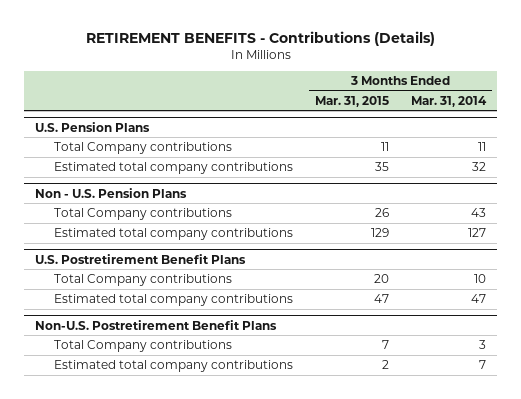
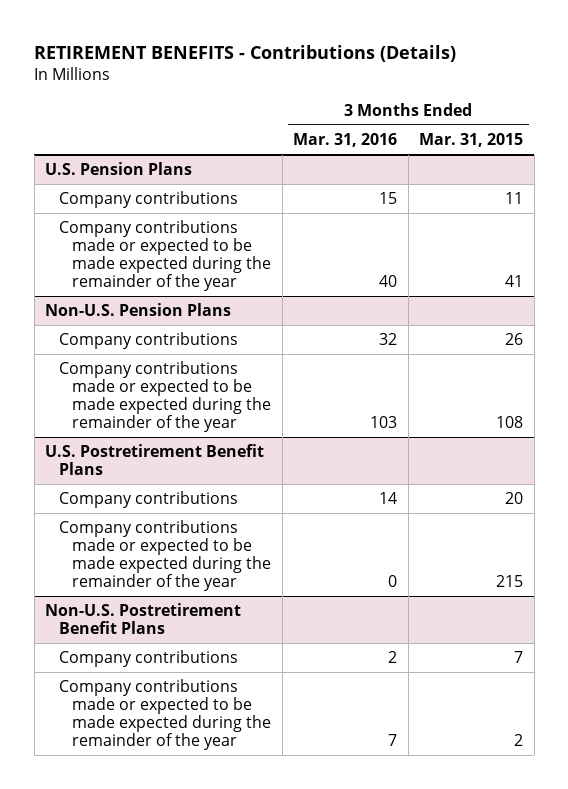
[411,95,488,107] Mar. 31, 2014 -> none
none -> [293,132,398,147] Mar. 31, 2016
[53,161,293,174] Estimated total company contributions -> none
[53,227,293,240] Estimated total company contributions -> none
[53,141,232,154] Total Company contributions -> [58,191,238,209] Company contributions
none -> [58,220,272,292] Company contributions made or expected to be made expected during the remainder of the year
[35,187,188,198] Non - U.S. Pension Plans -> [45,303,232,317] Non-U.S. Pension Plans
[53,207,232,220] Total Company contributions -> [58,332,238,350] Company contributions
none -> [58,361,272,433] Company contributions made or expected to be made expected during the remainder of the year
[53,293,293,306] Estimated total company contributions -> none
[53,273,232,286] Total Company contributions -> [58,491,238,509] Company contributions
none -> [58,520,272,592] Company contributions made or expected to be made expected during the remainder of the year
[53,339,232,352] Total Company contributions -> [58,650,238,668] Company contributions
[53,359,293,372] Estimated total company contributions -> [58,679,272,751] Company contributions made or expected to be made expected during the remainder of the year

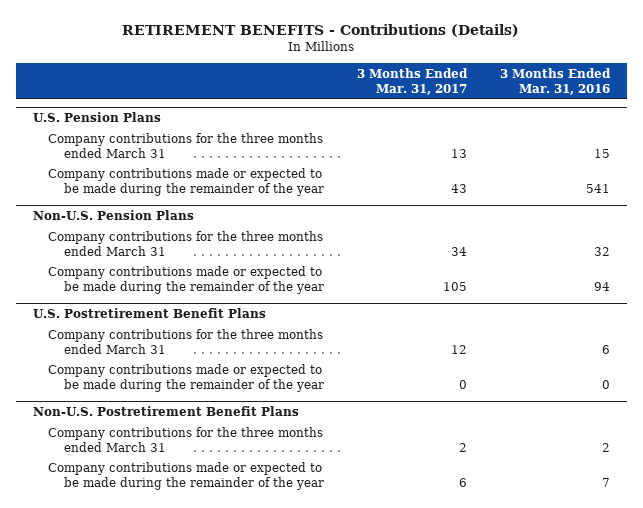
[419,132,524,147] Mar. 31, 2015 -> none
none -> [357,67,469,95] 3 Months Ended Mar. 31, 2017
[58,191,238,209] Company contributions -> [48,132,324,158] Company contributions for the three months ended March 31
[58,220,272,292] Company contributions made or expected to be made expected during the remainder of the year -> [48,167,325,196] Company contributions made or expected to be made during the remainder of the year
[379,275,398,288] 40 -> [586,183,611,193] 541
[58,332,238,350] Company contributions -> [48,230,324,256] Company contributions for the three months ended March 31
[58,361,272,433] Company contributions made or expected to be made expected during the remainder of the year -> [48,265,325,294] Company contributions made or expected to be made during the remainder of the year
[370,416,398,429] 103 -> [594,281,611,291] 94
[58,491,238,509] Company contributions -> [48,328,324,354] Company contributions for the three months ended March 31
[379,492,398,505] 14 -> [602,344,611,354] 6
[58,520,272,592] Company contributions made or expected to be made expected during the remainder of the year -> [48,363,325,392] Company contributions made or expected to be made during the remainder of the year
[58,650,238,668] Company contributions -> [48,426,324,452] Company contributions for the three months ended March 31
[58,679,272,751] Company contributions made or expected to be made expected during the remainder of the year -> [48,461,325,490] Company contributions made or expected to be made during the remainder of the year

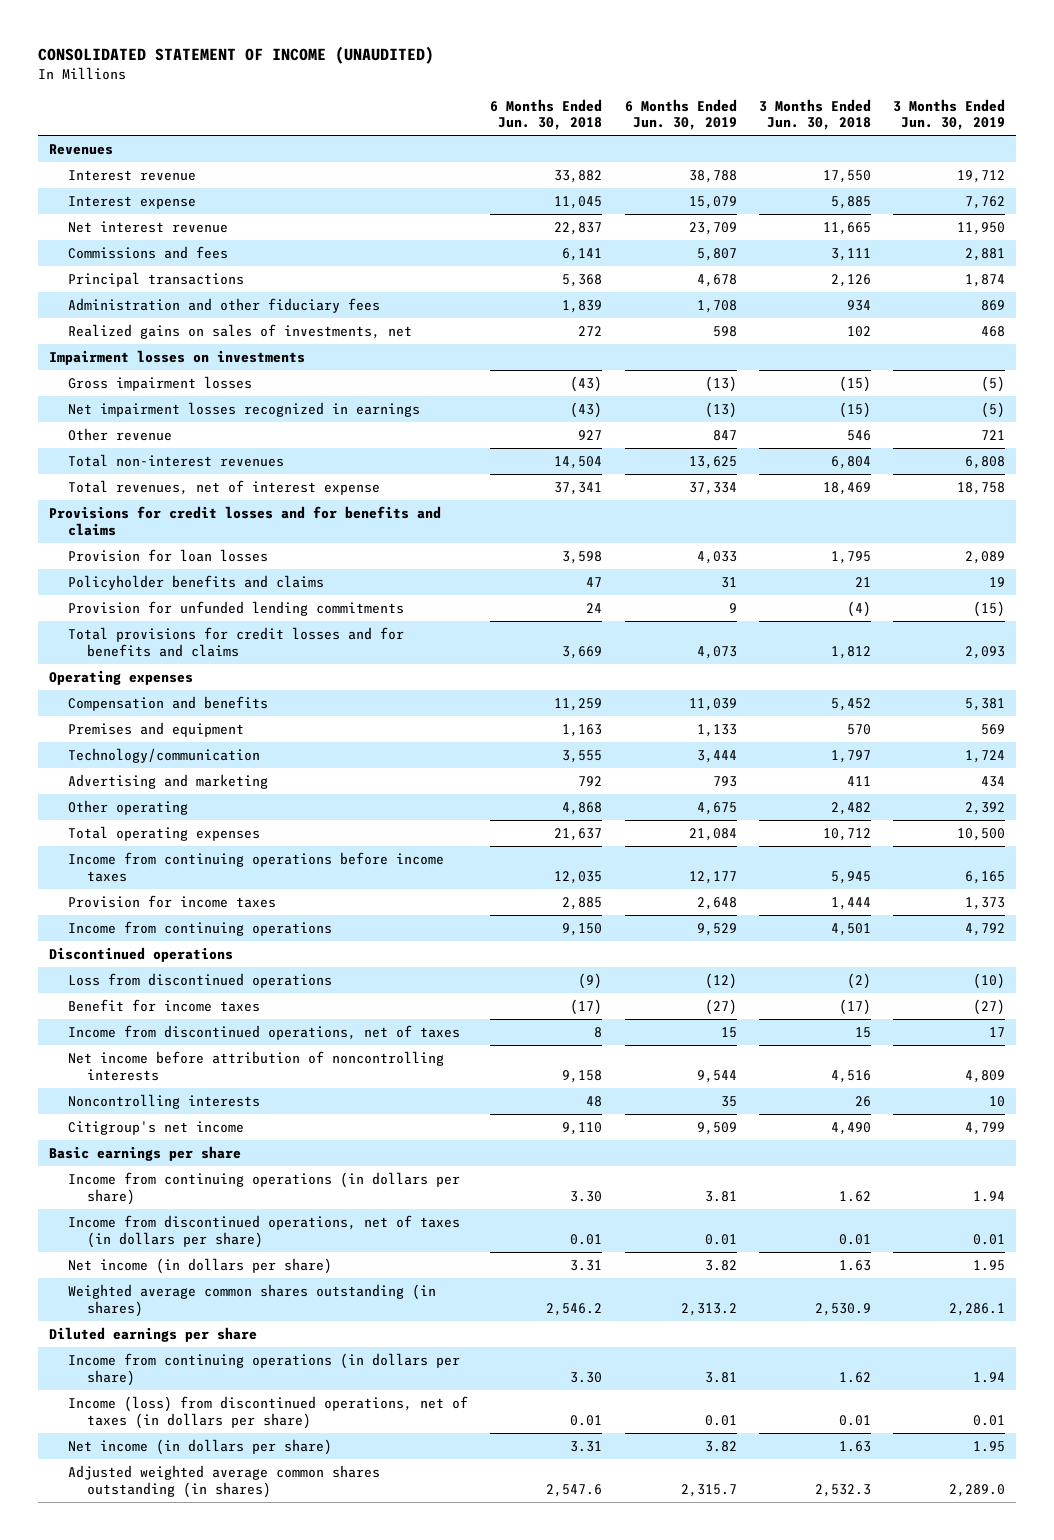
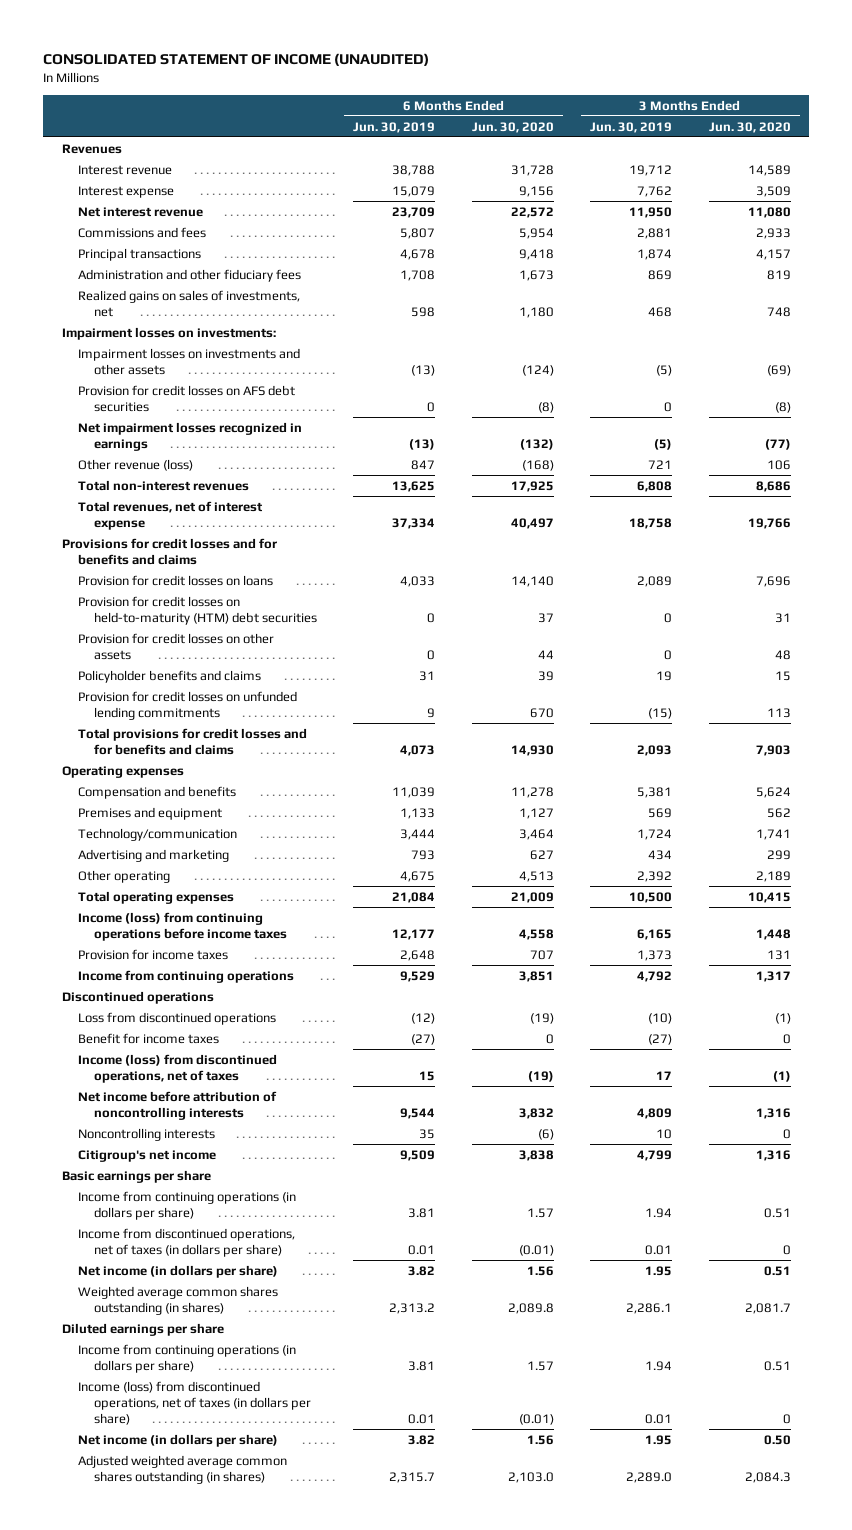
[490,98,603,131] 6 Months Ended Jun. 30, 2018 -> none
[758,98,871,131] 3 Months Ended Jun. 30, 2018 -> none
none -> [471,121,554,133] Jun. 30, 2020
none -> [708,121,791,133] Jun. 30, 2020
[48,349,305,365] Impairment losses on investments -> [61,326,276,340] Impairment losses on investments:
[68,375,253,391] Gross impairment losses -> [77,347,300,375] Impairment losses on investments and other assets
none -> [77,384,295,412] Provision for credit losses on AFS debt securities
[68,427,173,441] Other revenue -> [77,458,193,471] Other revenue (loss)
[68,548,269,562] Provision for loan losses -> [77,574,273,586] Provision for credit losses on loans
none -> [77,595,317,625] Provision for credit losses on held-to-maturity (HTM) debt securities
none -> [77,632,274,660] Provision for credit losses on other assets
[68,600,405,616] Provision for unfunded lending commitments -> [77,690,297,720] Provision for credit losses on unfunded lending commitments
[68,851,445,882] Income from continuing operations before income taxes -> [77,911,287,941] Income (loss) from continuing operations before income taxes
[68,1024,461,1040] Income from discontinued operations, net of taxes -> [77,1053,277,1083] Income (loss) from discontinued operations, net of taxes

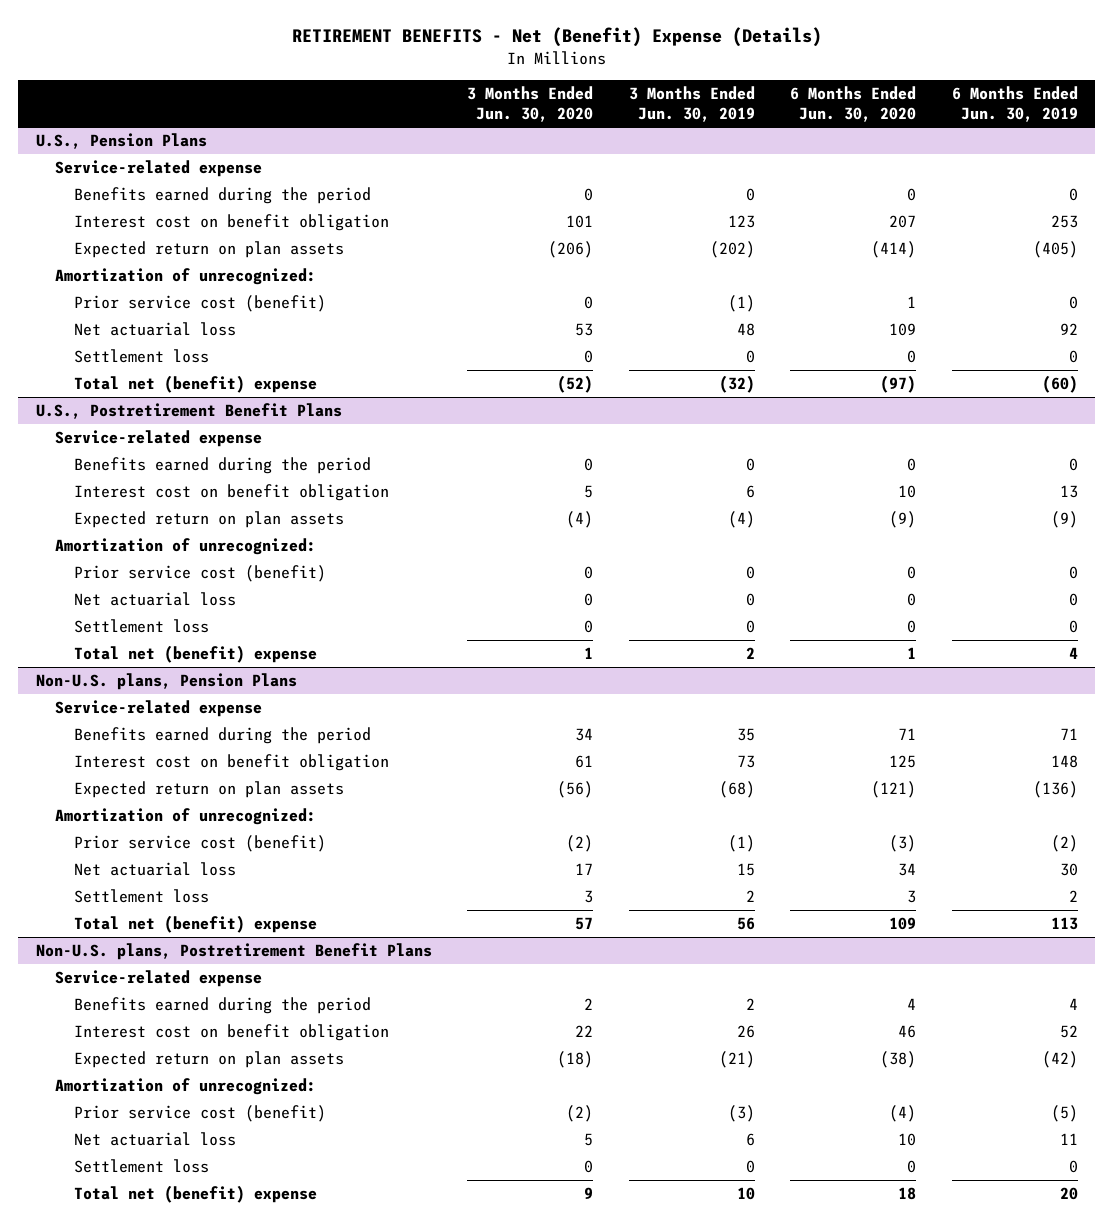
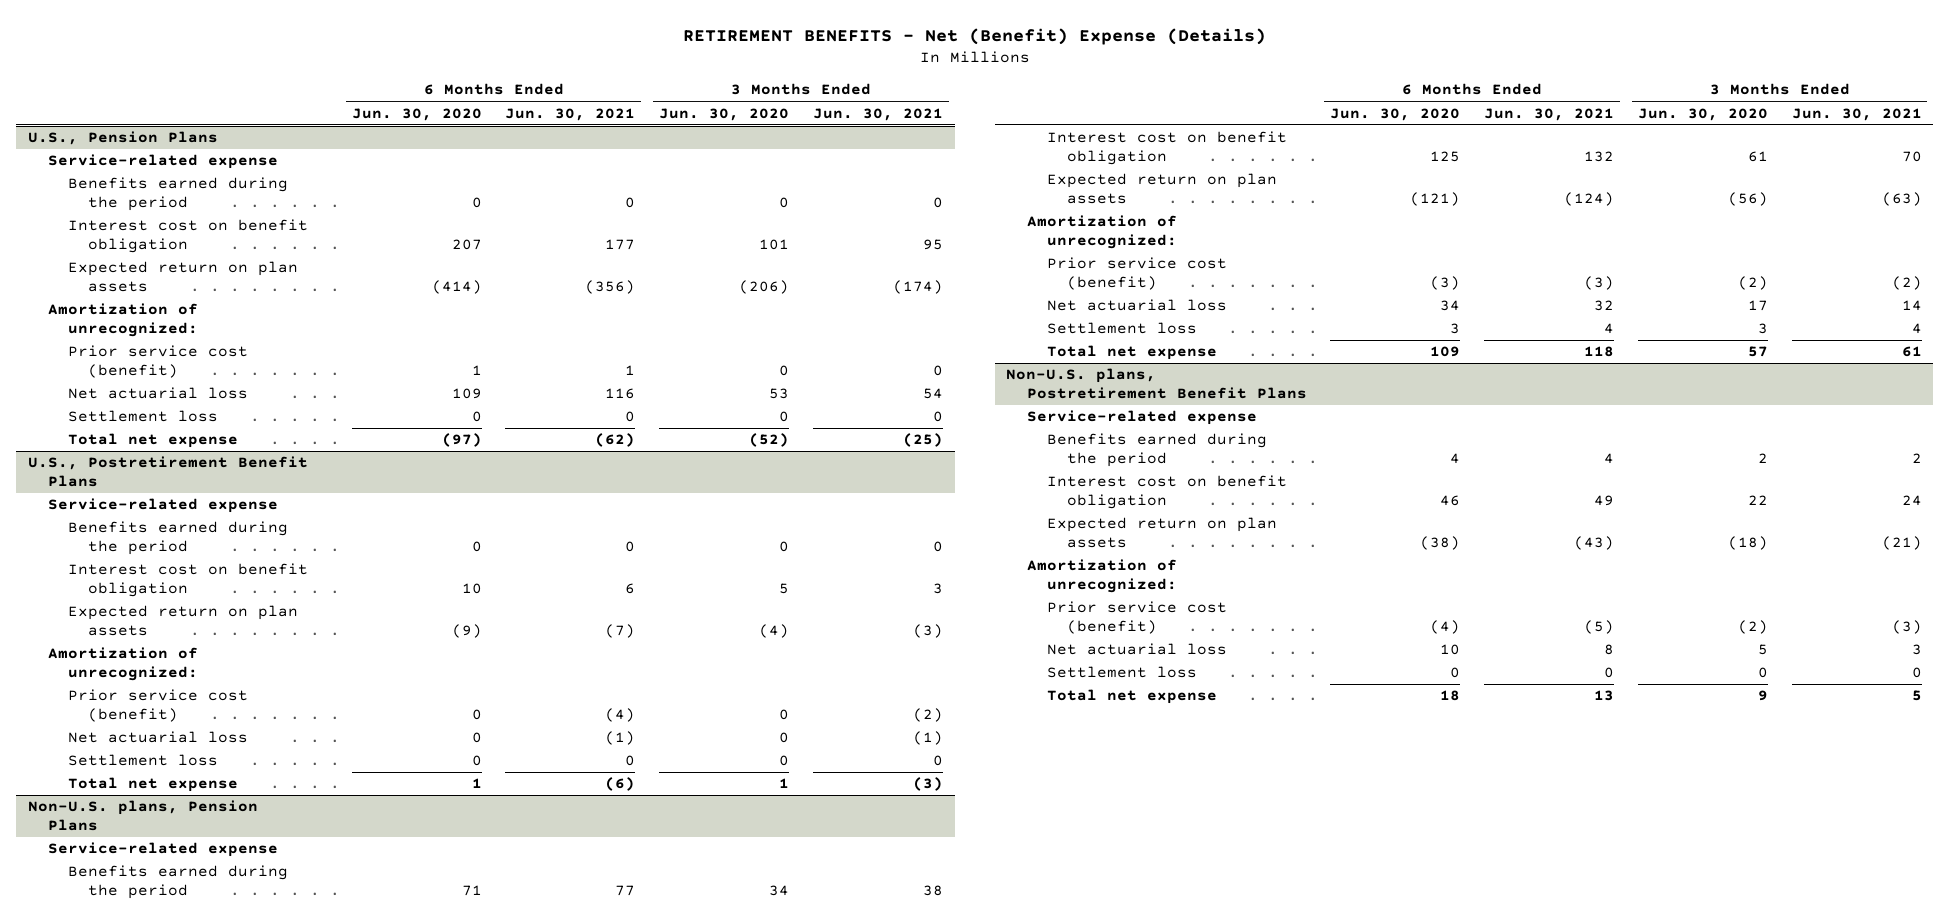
[628,85,755,122] 3 Months Ended Jun. 30, 2019 -> none
[951,85,1078,122] 6 Months Ended Jun. 30, 2019 -> none
none -> [505,107,636,121] Jun. 30, 2021
none -> [812,107,943,121] Jun. 30, 2021
[73,374,317,393] Total net (benefit) expense -> [68,433,239,449] Total net expense
[73,644,317,663] Total net (benefit) expense -> [68,777,239,793] Total net expense
[73,914,317,933] Total net (benefit) expense -> [1046,345,1217,361] Total net expense
[73,1184,317,1203] Total net (benefit) expense -> [1046,689,1217,705] Total net expense

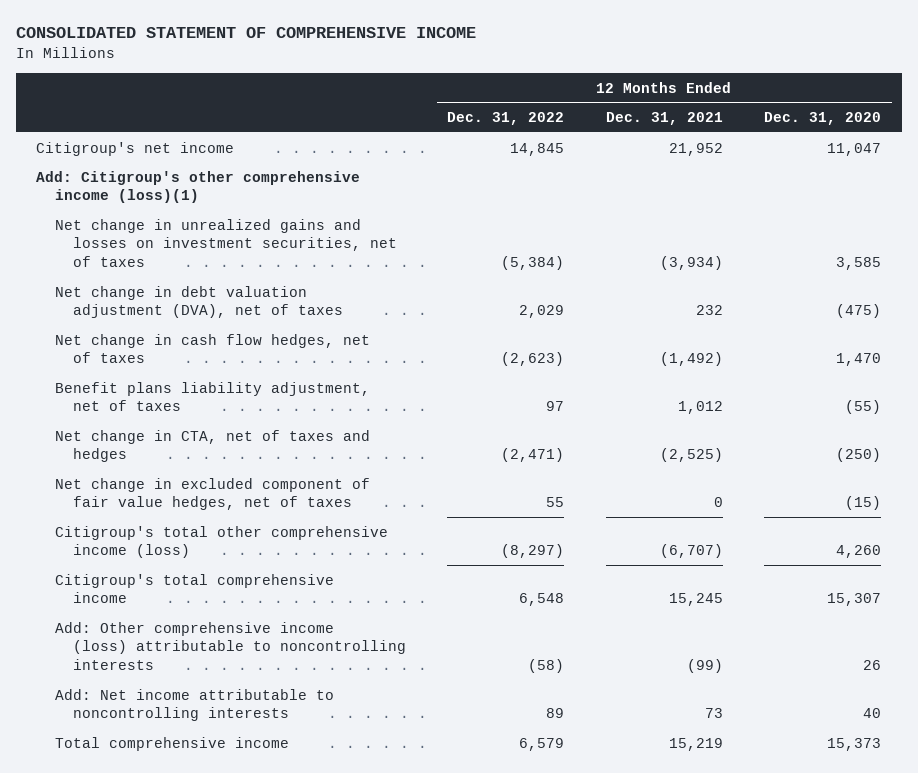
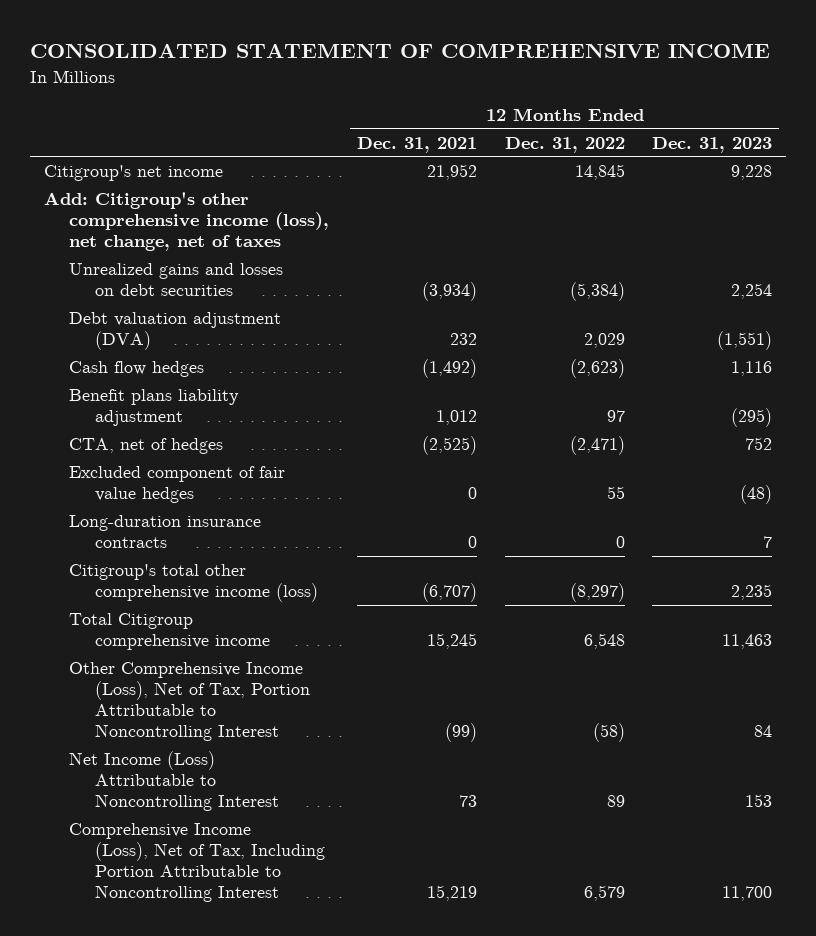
[764,111,882,125] Dec. 31, 2020 -> none
none -> [652,136,773,153] Dec. 31, 2023
[36,170,361,204] Add: Citigroup's other comprehensive income (loss)(1) -> [43,192,330,252] Add: Citigroup's other comprehensive income (loss), net change, net of taxes
[54,218,398,267] Net change in unrealized gains and losses on investment securities, net of taxes -> [69,263,284,297] Unrealized gains and losses on debt securities
[54,285,344,319] Net change in debt valuation adjustment (DVA), net of taxes -> [69,312,282,351] Debt valuation adjustment (DVA)
[54,333,370,364] Net change in cash flow hedges, net of taxes -> [69,361,205,378] Cash flow hedges
[54,381,370,412] Benefit plans liability adjustment, net of taxes -> [69,389,240,427] Benefit plans liability adjustment
[54,429,370,463] Net change in CTA, net of taxes and hedges -> [69,438,224,455] CTA, net of hedges
[54,477,370,511] Net change in excluded component of fair value hedges, net of taxes -> [69,466,286,504] Excluded component of fair value hedges
none -> [69,515,262,549] Long-duration insurance contracts
[54,573,334,604] Citigroup's total comprehensive income -> [69,613,270,651] Total Citigroup comprehensive income
[54,621,407,670] Add: Other comprehensive income (loss) attributable to noncontrolling interests -> [69,662,310,742] Other Comprehensive Income (Loss), Net of Tax, Portion Attributable to Noncontrolling Interest
[54,688,334,722] Add: Net income attributable to noncontrolling interests -> [69,751,279,812] Net Income (Loss) Attributable to Noncontrolling Interest
[54,736,289,751] Total comprehensive income -> [69,823,325,903] Comprehensive Income (Loss), Net of Tax, Including Portion Attributable to Noncontrolling Interest

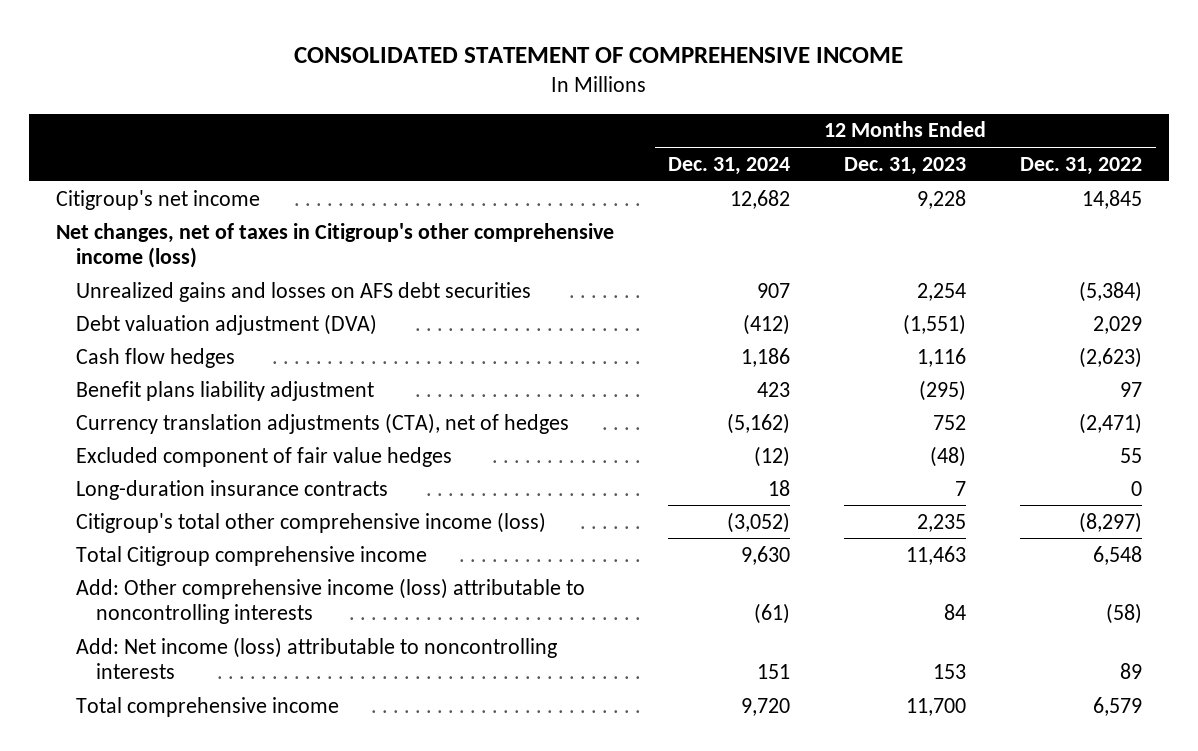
[356,136,477,153] Dec. 31, 2021 -> none
none -> [668,156,791,175] Dec. 31, 2024
[43,192,330,252] Add: Citigroup's other comprehensive income (loss), net change, net of taxes -> [55,222,614,268] Net changes, net of taxes in Citigroup's other comprehensive income (loss)
[69,263,284,297] Unrealized gains and losses on debt securities -> [75,281,531,302] Unrealized gains and losses on AFS debt securities
[69,438,224,455] CTA, net of hedges -> [75,412,569,434] Currency translation adjustments (CTA), net of hedges
[69,662,310,742] Other Comprehensive Income (Loss), Net of Tax, Portion Attributable to Noncontrolling Interest -> [75,577,585,624] Add: Other comprehensive income (loss) attributable to noncontrolling interests
[69,751,279,812] Net Income (Loss) Attributable to Noncontrolling Interest -> [75,636,557,679] Add: Net income (loss) attributable to noncontrolling interests
[69,823,325,903] Comprehensive Income (Loss), Net of Tax, Including Portion Attributable to Noncontrolling Interest -> [75,696,339,717] Total comprehensive income

